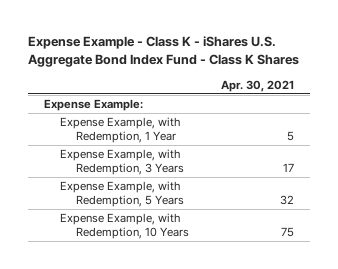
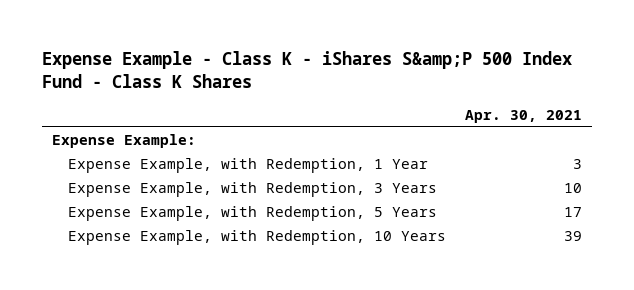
[28,35,300,67] Expense Example - Class K - iShares U.S. Aggregate Bond Index Fund - Class K Shares -> [42,51,573,88] Expense Example - Class K - iShares S&amp;P 500 Index Fund - Class K Shares
[286,130,294,141] 5 -> [573,159,583,170] 3
[282,162,294,172] 17 -> [564,183,583,194] 10
[279,194,294,205] 32 -> [564,207,583,218] 17
[280,226,294,237] 75 -> [564,231,583,242] 39

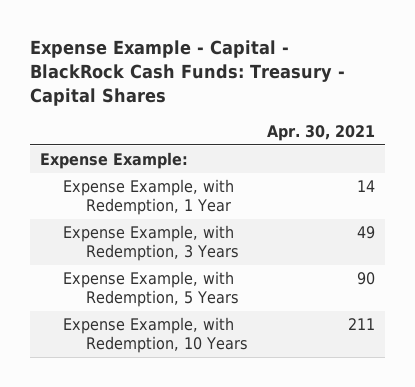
[42,51,573,88] Expense Example - Class K - iShares S&amp;P 500 Index Fund - Class K Shares -> [30,40,346,107] Expense Example - Capital - BlackRock Cash Funds: Treasury - Capital Shares
[573,159,583,170] 3 -> [357,180,376,193] 14
[564,183,583,194] 10 -> [357,226,376,240] 49
[564,207,583,218] 17 -> [357,272,376,286] 90
[564,231,583,242] 39 -> [348,318,376,331] 211

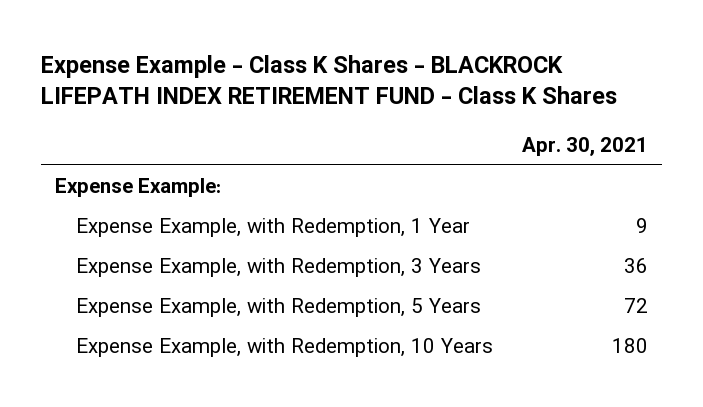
[30,40,346,107] Expense Example - Capital - BlackRock Cash Funds: Treasury - Capital Shares -> [40,54,617,105] Expense Example - Class K Shares - BLACKROCK LIFEPATH INDEX RETIREMENT FUND - Class K Shares
[357,180,376,193] 14 -> [635,218,648,234] 9
[357,226,376,240] 49 -> [623,258,648,274] 36
[357,272,376,286] 90 -> [623,298,648,314] 72
[348,318,376,331] 211 -> [611,338,648,354] 180

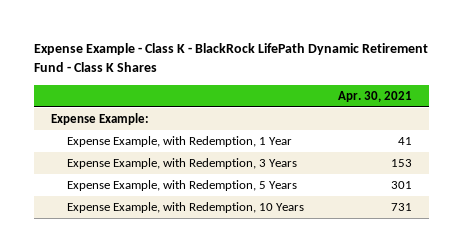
[40,54,617,105] Expense Example - Class K Shares - BLACKROCK LIFEPATH INDEX RETIREMENT FUND - Class K Shares -> [34,43,429,73] Expense Example - Class K - BlackRock LifePath Dynamic Retirement Fund - Class K Shares
[635,218,648,234] 9 -> [397,137,412,146] 41
[623,258,648,274] 36 -> [390,159,412,168] 153
[623,298,648,314] 72 -> [390,181,412,190] 301
[611,338,648,354] 180 -> [390,203,412,212] 731

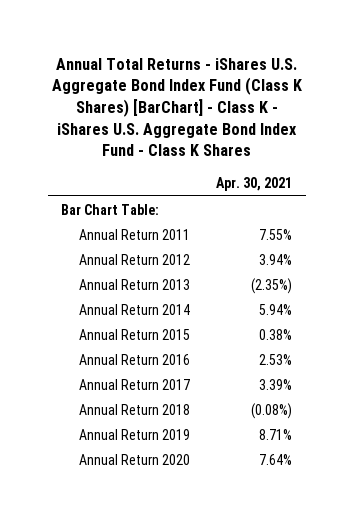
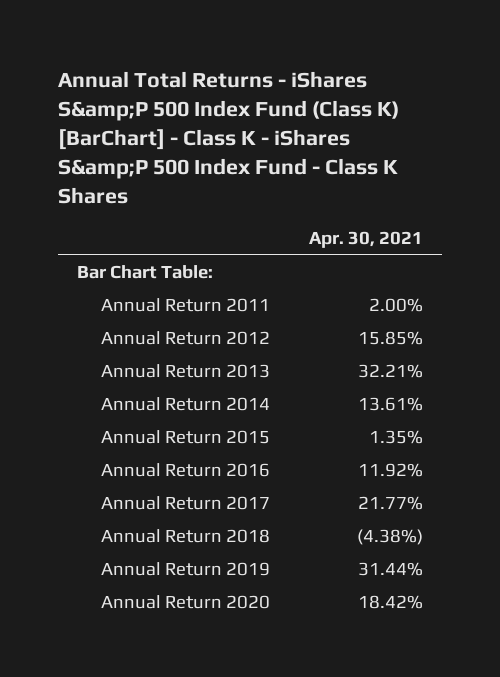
[51,57,302,157] Annual Total Returns - iShares U.S. Aggregate Bond Index Fund (Class K Shares) [BarChart] - Class K - iShares U.S. Aggregate Bond Index Fund - Class K Shares -> [57,70,399,205] Annual Total Returns - iShares S&amp;P 500 Index Fund (Class K) [BarChart] - Class K - iShares S&amp;P 500 Index Fund - Class K Shares
[259,228,293,240] 7.55% -> [369,298,424,313] 2.00%
[259,253,293,265] 3.94% -> [358,331,424,346] 15.85%
[251,277,293,294] (2.35%) -> [358,364,424,379] 32.21%
[259,303,293,315] 5.94% -> [358,397,424,412] 13.61%
[259,328,293,340] 0.38% -> [369,430,424,445] 1.35%
[259,353,293,365] 2.53% -> [358,463,424,478] 11.92%
[259,378,293,390] 3.39% -> [358,496,424,511] 21.77%
[251,402,293,419] (0.08%) -> [357,529,424,546] (4.38%)
[259,428,293,440] 8.71% -> [358,562,424,577] 31.44%
[259,453,293,465] 7.64% -> [358,595,424,610] 18.42%

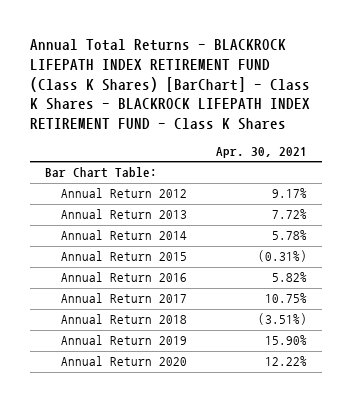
[57,70,399,205] Annual Total Returns - iShares S&amp;P 500 Index Fund (Class K) [BarChart] - Class K - iShares S&amp;P 500 Index Fund - Class K Shares -> [29,39,310,130] Annual Total Returns - BLACKROCK LIFEPATH INDEX RETIREMENT FUND (Class K Shares) [BarChart] - Class K Shares - BLACKROCK LIFEPATH INDEX RETIREMENT FUND - Class K Shares
[101,298,271,313] Annual Return 2011 -> none
[358,331,424,346] 15.85% -> [272,188,308,199] 9.17%
[358,364,424,379] 32.21% -> [272,209,308,220] 7.72%
[358,397,424,412] 13.61% -> [272,230,308,241] 5.78%
[369,430,424,445] 1.35% -> [258,250,308,263] (0.31%)
[358,463,424,478] 11.92% -> [272,272,308,283] 5.82%
[358,496,424,511] 21.77% -> [265,293,308,304] 10.75%
[357,529,424,546] (4.38%) -> [258,313,308,326] (3.51%)
[358,562,424,577] 31.44% -> [265,335,308,346] 15.90%
[358,595,424,610] 18.42% -> [265,356,308,367] 12.22%

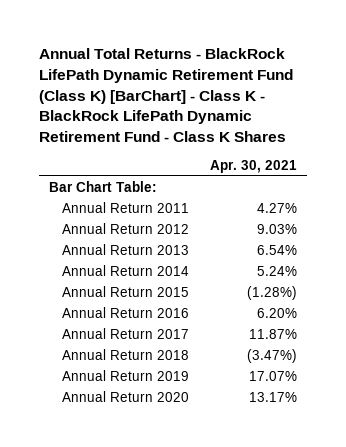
[29,39,310,130] Annual Total Returns - BLACKROCK LIFEPATH INDEX RETIREMENT FUND (Class K Shares) [BarChart] - Class K Shares - BLACKROCK LIFEPATH INDEX RETIREMENT FUND - Class K Shares -> [38,48,293,143] Annual Total Returns - BlackRock LifePath Dynamic Retirement Fund (Class K) [BarChart] - Class K - BlackRock LifePath Dynamic Retirement Fund - Class K Shares
none -> [62,201,190,213] Annual Return 2011
[272,188,308,199] 9.17% -> [256,223,297,234] 9.03%
[272,209,308,220] 7.72% -> [256,244,297,255] 6.54%
[272,230,308,241] 5.78% -> [256,265,297,276] 5.24%
[258,250,308,263] (0.31%) -> [246,285,297,300] (1.28%)
[272,272,308,283] 5.82% -> [256,307,297,318] 6.20%
[265,293,308,304] 10.75% -> [248,328,297,339] 11.87%
[258,313,308,326] (3.51%) -> [246,348,297,363] (3.47%)
[265,335,308,346] 15.90% -> [248,370,297,381] 17.07%
[265,356,308,367] 12.22% -> [248,391,297,402] 13.17%

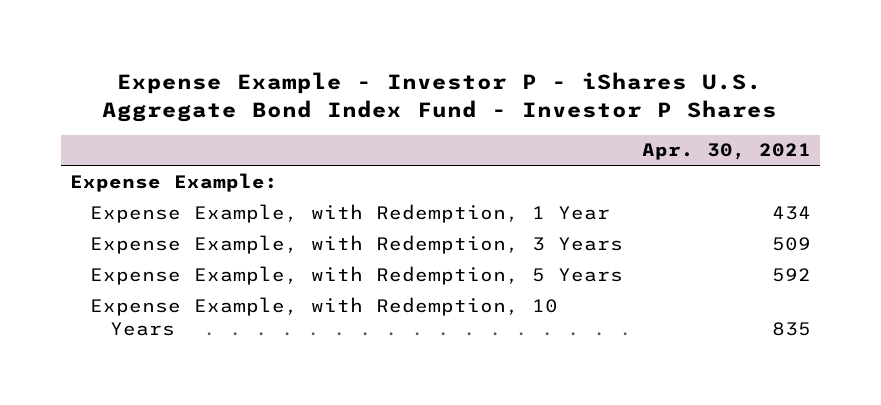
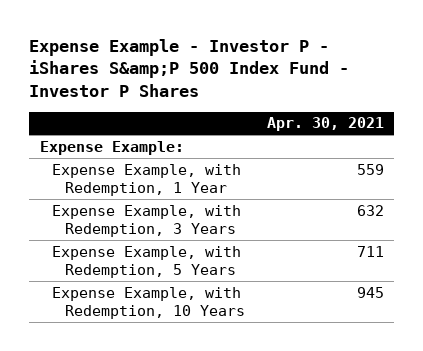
[102,71,778,122] Expense Example - Investor P - iShares U.S. Aggregate Bond Index Fund - Investor P Shares -> [29,38,350,97] Expense Example - Investor P - iShares S&amp;P 500 Index Fund - Investor P Shares
[771,205,811,220] 434 -> [356,163,384,175] 559
[771,236,811,251] 509 -> [356,204,384,216] 632
[771,267,811,282] 592 -> [356,245,384,257] 711
[771,321,811,336] 835 -> [356,286,384,298] 945

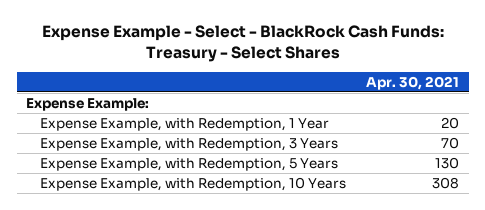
[29,38,350,97] Expense Example - Investor P - iShares S&amp;P 500 Index Fund - Investor P Shares -> [41,25,444,63] Expense Example - Select - BlackRock Cash Funds: Treasury - Select Shares
[356,163,384,175] 559 -> [440,117,459,130] 20
[356,204,384,216] 632 -> [440,137,459,150] 70
[356,245,384,257] 711 -> [434,157,459,170] 130
[356,286,384,298] 945 -> [431,177,459,190] 308

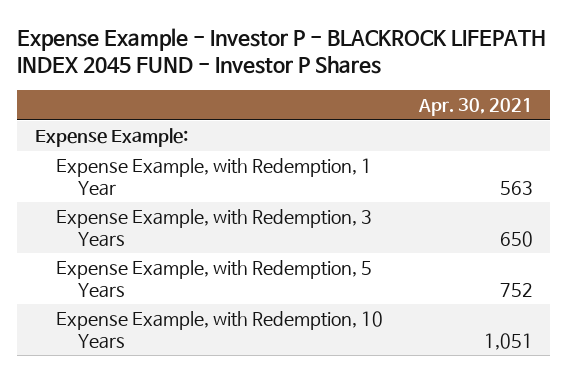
[41,25,444,63] Expense Example - Select - BlackRock Cash Funds: Treasury - Select Shares -> [16,27,546,75] Expense Example - Investor P - BLACKROCK LIFEPATH INDEX 2045 FUND - Investor P Shares
[440,117,459,130] 20 -> [499,180,533,195] 563
[440,137,459,150] 70 -> [499,230,533,247] 650
[434,157,459,170] 130 -> [499,282,533,297] 752
[431,177,459,190] 308 -> [483,332,533,350] 1,051

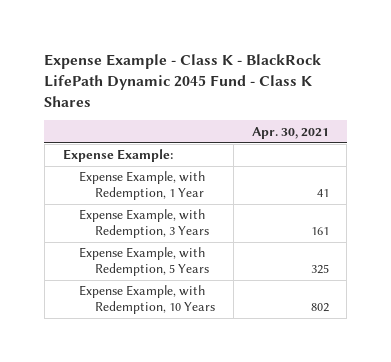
[16,27,546,75] Expense Example - Investor P - BLACKROCK LIFEPATH INDEX 2045 FUND - Investor P Shares -> [44,54,322,107] Expense Example - Class K - BlackRock LifePath Dynamic 2045 Fund - Class K Shares
[499,180,533,195] 563 -> [316,189,329,198] 41
[499,230,533,247] 650 -> [310,227,329,236] 161
[499,282,533,297] 752 -> [310,264,329,275] 325
[483,332,533,350] 1,051 -> [310,303,329,313] 802

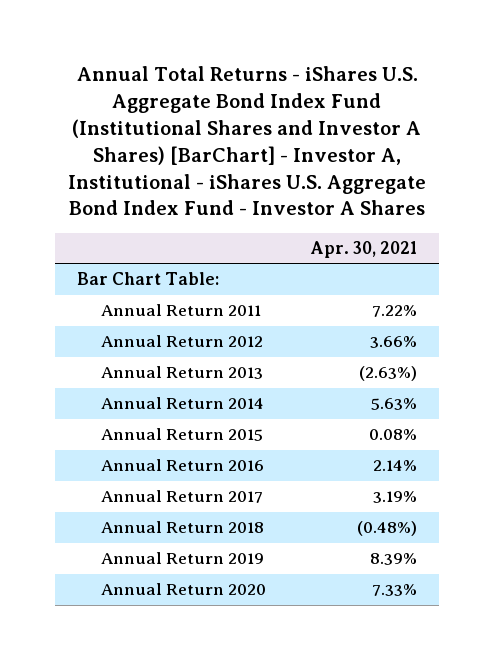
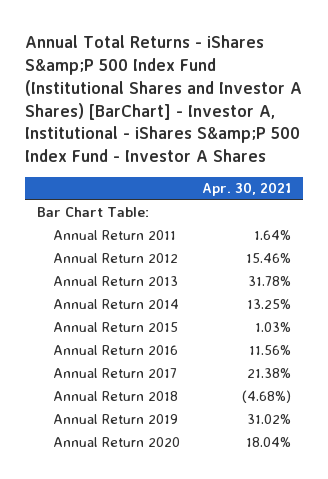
[67,66,426,216] Annual Total Returns - iShares U.S. Aggregate Bond Index Fund (Institutional Shares and Investor A Shares) [BarChart] - Investor A, Institutional - iShares U.S. Aggregate Bond Index Fund - Investor A Shares -> [25,35,303,163] Annual Total Returns - iShares S&amp;P 500 Index Fund (Institutional Shares and Investor A Shares) [BarChart] - Investor A, Institutional - iShares S&amp;P 500 Index Fund - Investor A Shares
[371,305,417,318] 7.22% -> [254,230,292,241] 1.64%
[369,336,417,349] 3.66% -> [246,253,292,264] 15.46%
[358,366,417,382] (2.63%) -> [248,276,292,287] 31.78%
[370,398,417,411] 5.63% -> [247,299,292,310] 13.25%
[368,429,417,441] 0.08% -> [255,322,292,333] 1.03%
[372,460,417,472] 2.14% -> [249,345,292,356] 11.56%
[372,491,417,504] 3.19% -> [247,368,292,379] 21.38%
[356,521,417,537] (0.48%) -> [242,390,292,404] (4.68%)
[369,553,417,566] 8.39% -> [247,414,292,425] 31.02%
[371,584,417,597] 7.33% -> [246,437,292,448] 18.04%

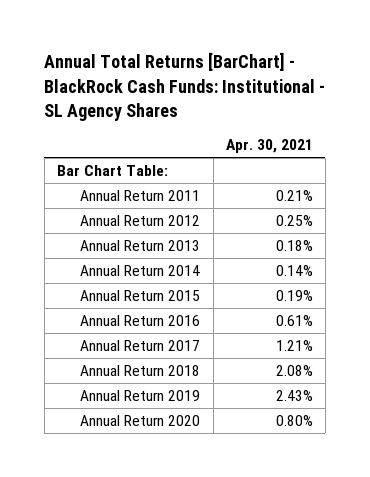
[25,35,303,163] Annual Total Returns - iShares S&amp;P 500 Index Fund (Institutional Shares and Investor A Shares) [BarChart] - Investor A, Institutional - iShares S&amp;P 500 Index Fund - Investor A Shares -> [44,52,326,121] Annual Total Returns [BarChart] - BlackRock Cash Funds: Institutional - SL Agency Shares
[254,230,292,241] 1.64% -> [275,189,313,201] 0.21%
[246,253,292,264] 15.46% -> [275,214,313,226] 0.25%
[248,276,292,287] 31.78% -> [275,239,313,251] 0.18%
[247,299,292,310] 13.25% -> [275,264,313,276] 0.14%
[255,322,292,333] 1.03% -> [275,289,313,301] 0.19%
[249,345,292,356] 11.56% -> [275,314,313,326] 0.61%
[247,368,292,379] 21.38% -> [275,339,313,351] 1.21%
[242,390,292,404] (4.68%) -> [275,364,313,376] 2.08%
[247,414,292,425] 31.02% -> [275,389,313,401] 2.43%
[246,437,292,448] 18.04% -> [275,414,313,426] 0.80%

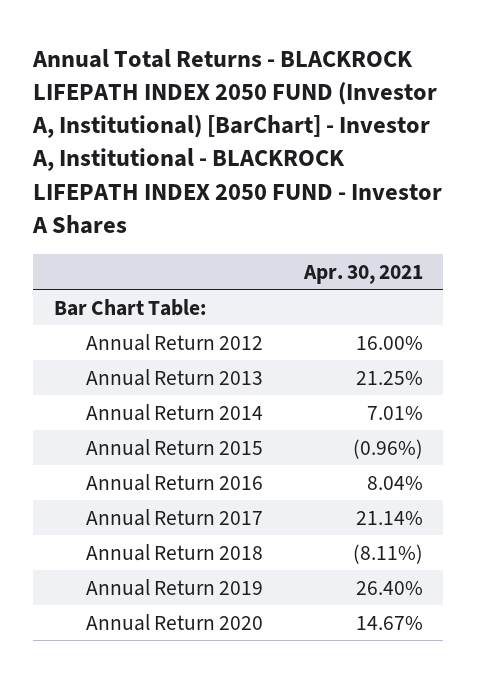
[44,52,326,121] Annual Total Returns [BarChart] - BlackRock Cash Funds: Institutional - SL Agency Shares -> [32,48,443,234] Annual Total Returns - BLACKROCK LIFEPATH INDEX 2050 FUND (Investor A, Institutional) [BarChart] - Investor A, Institutional - BLACKROCK LIFEPATH INDEX 2050 FUND - Investor A Shares
[80,189,201,201] Annual Return 2011 -> none
[275,214,313,226] 0.25% -> [355,335,423,350] 16.00%
[275,239,313,251] 0.18% -> [355,370,423,385] 21.25%
[275,264,313,276] 0.14% -> [366,405,423,420] 7.01%
[275,289,313,301] 0.19% -> [352,438,423,459] (0.96%)
[275,314,313,326] 0.61% -> [366,475,423,490] 8.04%
[275,339,313,351] 1.21% -> [355,510,423,525] 21.14%
[275,364,313,376] 2.08% -> [352,543,423,564] (8.11%)
[275,389,313,401] 2.43% -> [355,580,423,595] 26.40%
[275,414,313,426] 0.80% -> [355,615,423,630] 14.67%

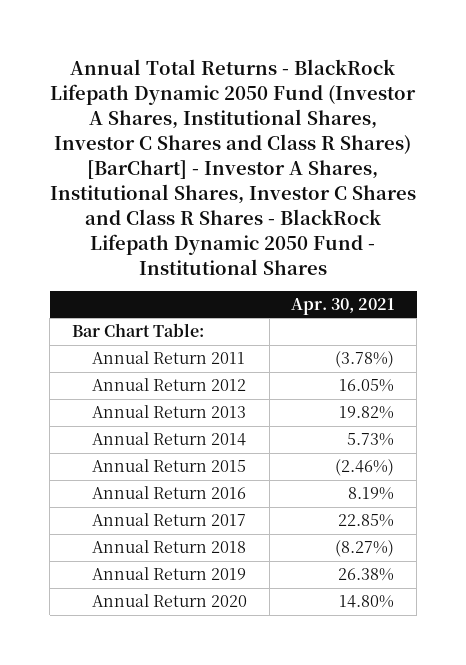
[32,48,443,234] Annual Total Returns - BLACKROCK LIFEPATH INDEX 2050 FUND (Investor A, Institutional) [BarChart] - Investor A, Institutional - BLACKROCK LIFEPATH INDEX 2050 FUND - Investor A Shares -> [50,58,417,275] Annual Total Returns - BlackRock Lifepath Dynamic 2050 Fund (Investor A Shares, Institutional Shares, Investor C Shares and Class R Shares) [BarChart] - Investor A Shares, Institutional Shares, Investor C Shares and Class R Shares - BlackRock Lifepath Dynamic 2050 Fund - Institutional Shares
none -> [91,351,245,365] Annual Return 2011
[355,335,423,350] 16.00% -> [339,379,395,393] 16.05%
[355,370,423,385] 21.25% -> [339,406,395,420] 19.82%
[366,405,423,420] 7.01% -> [347,433,395,447] 5.73%
[352,438,423,459] (0.96%) -> [335,459,395,477] (2.46%)
[366,475,423,490] 8.04% -> [348,487,395,501] 8.19%
[355,510,423,525] 21.14% -> [338,514,395,528] 22.85%
[352,543,423,564] (8.11%) -> [335,540,395,558] (8.27%)
[355,580,423,595] 26.40% -> [338,568,395,582] 26.38%
[355,615,423,630] 14.67% -> [339,595,395,609] 14.80%

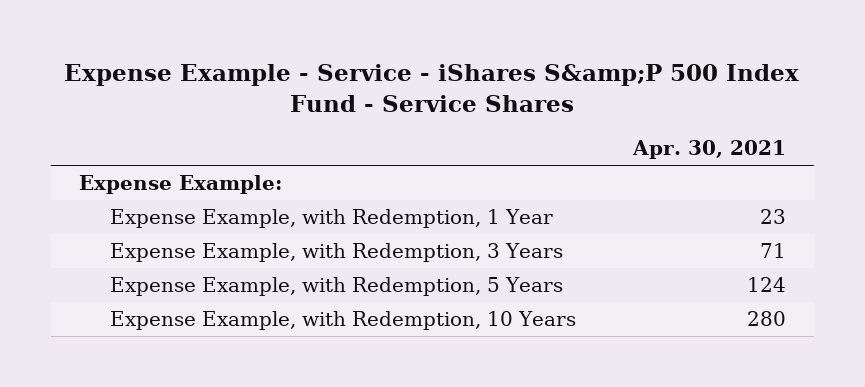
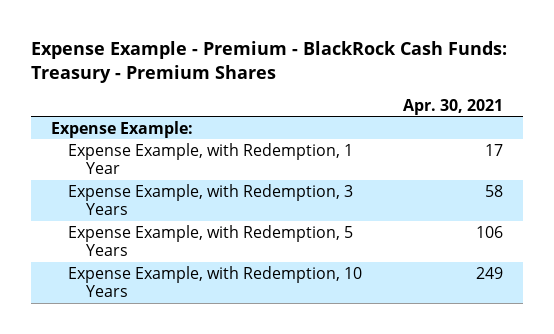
[64,64,800,112] Expense Example - Service - iShares S&amp;P 500 Index Fund - Service Shares -> [31,40,508,83] Expense Example - Premium - BlackRock Cash Funds: Treasury - Premium Shares
[759,209,786,225] 23 -> [484,143,503,156] 17
[759,243,786,259] 71 -> [484,184,503,197] 58
[746,277,786,293] 124 -> [475,225,503,238] 106
[746,311,786,327] 280 -> [475,266,503,279] 249

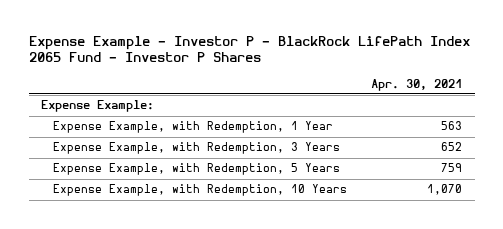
[31,40,508,83] Expense Example - Premium - BlackRock Cash Funds: Treasury - Premium Shares -> [28,35,470,63] Expense Example - Investor P - BlackRock LifePath Index 2065 Fund - Investor P Shares
[484,143,503,156] 17 -> [441,121,463,131] 563
[484,184,503,197] 58 -> [441,142,463,152] 652
[475,225,503,238] 106 -> [441,163,463,173] 759
[475,266,503,279] 249 -> [427,184,463,196] 1,070

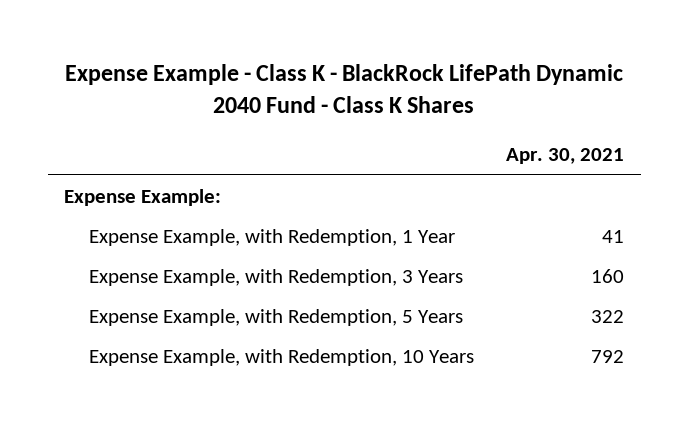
[28,35,470,63] Expense Example - Investor P - BlackRock LifePath Index 2065 Fund - Investor P Shares -> [65,63,624,114] Expense Example - Class K - BlackRock LifePath Dynamic 2040 Fund - Class K Shares
[441,121,463,131] 563 -> [602,230,625,244] 41
[441,142,463,152] 652 -> [591,269,625,284] 160
[441,163,463,173] 759 -> [591,310,625,324] 322
[427,184,463,196] 1,070 -> [591,350,625,364] 792

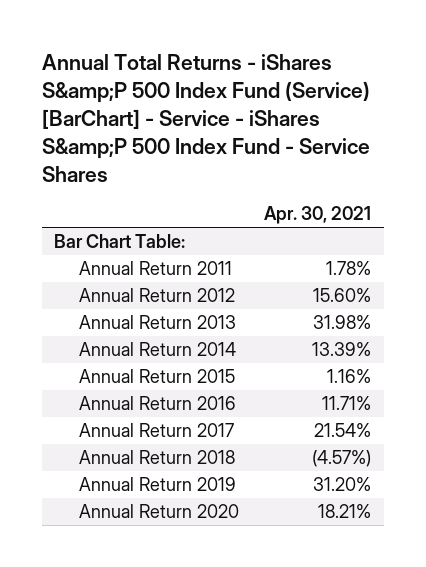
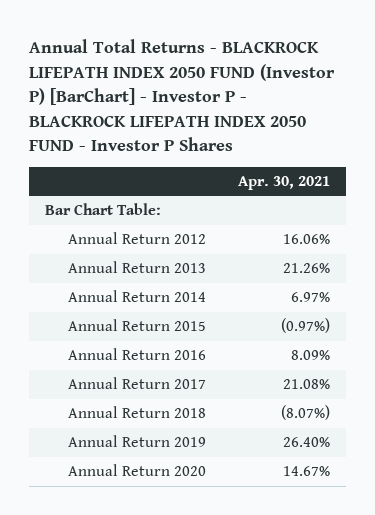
[41,53,370,183] Annual Total Returns - iShares S&amp;P 500 Index Fund (Service) [BarChart] - Service - iShares S&amp;P 500 Index Fund - Service Shares -> [28,39,335,152] Annual Total Returns - BLACKROCK LIFEPATH INDEX 2050 FUND (Investor P) [BarChart] - Investor P - BLACKROCK LIFEPATH INDEX 2050 FUND - Investor P Shares
[78,261,232,276] Annual Return 2011 -> none
[313,288,372,303] 15.60% -> [282,234,330,245] 16.06%
[313,315,372,330] 31.98% -> [282,263,330,274] 21.26%
[312,342,372,357] 13.39% -> [290,292,330,303] 6.97%
[327,369,372,384] 1.16% -> [280,318,330,334] (0.97%)
[322,396,372,411] 11.71% -> [290,350,330,361] 8.09%
[314,423,372,438] 21.54% -> [282,379,330,390] 21.08%
[312,450,372,468] (4.57%) -> [280,405,330,421] (8.07%)
[313,477,372,492] 31.20% -> [282,437,330,448] 26.40%
[318,504,372,519] 18.21% -> [282,466,330,477] 14.67%

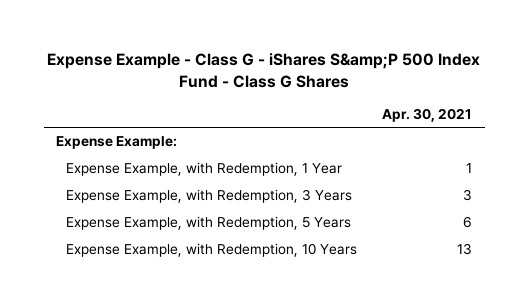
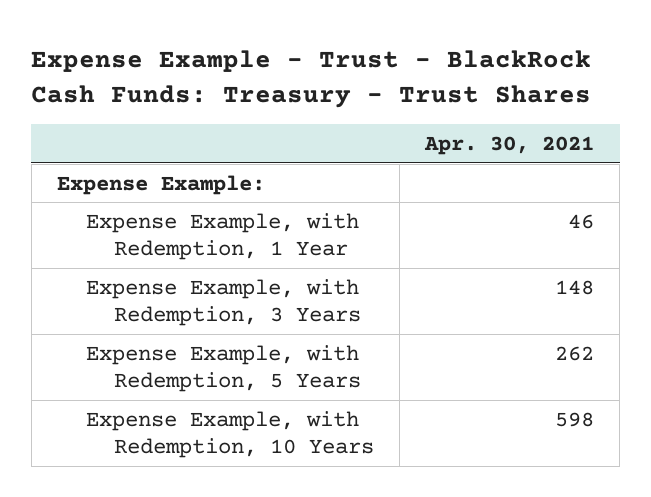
[47,53,481,88] Expense Example - Class G - iShares S&amp;P 500 Index Fund - Class G Shares -> [31,49,592,108] Expense Example - Trust - BlackRock Cash Funds: Treasury - Trust Shares
[466,163,473,174] 1 -> [568,213,595,229] 46
[463,189,473,202] 3 -> [555,279,595,295] 148
[463,216,473,229] 6 -> [555,345,595,361] 262
[457,243,473,256] 13 -> [555,411,595,427] 598

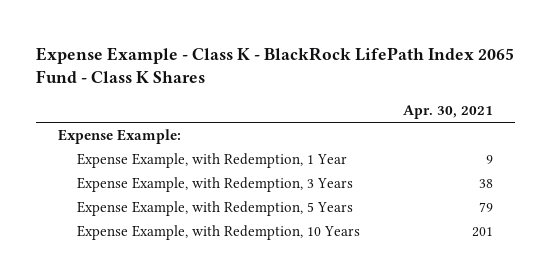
[31,49,592,108] Expense Example - Trust - BlackRock Cash Funds: Treasury - Trust Shares -> [36,46,515,84] Expense Example - Class K - BlackRock LifePath Index 2065 Fund - Class K Shares
[568,213,595,229] 46 -> [486,155,494,165] 9
[555,279,595,295] 148 -> [479,179,494,189] 38
[555,345,595,361] 262 -> [479,202,494,213] 79
[555,411,595,427] 598 -> [472,227,494,238] 201

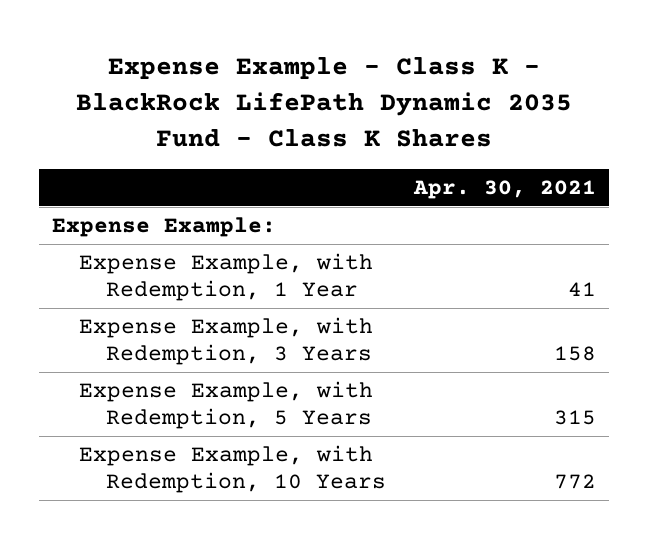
[36,46,515,84] Expense Example - Class K - BlackRock LifePath Index 2065 Fund - Class K Shares -> [75,57,572,147] Expense Example - Class K - BlackRock LifePath Dynamic 2035 Fund - Class K Shares
[486,155,494,165] 9 -> [567,282,596,297] 41
[479,179,494,189] 38 -> [553,346,596,362] 158
[479,202,494,213] 79 -> [553,410,596,426] 315
[472,227,494,238] 201 -> [553,474,596,490] 772

